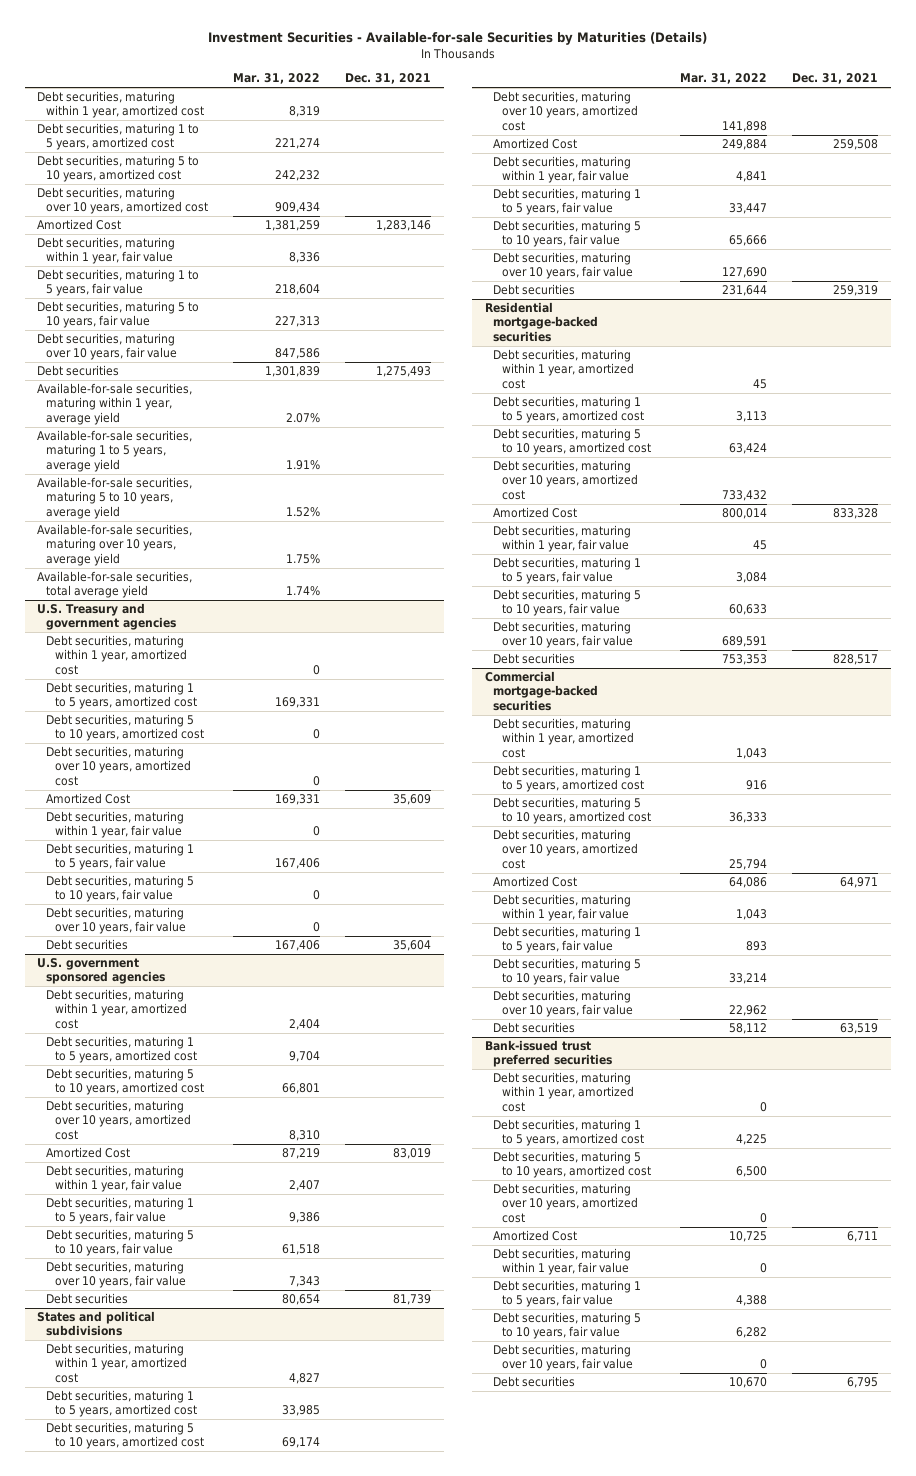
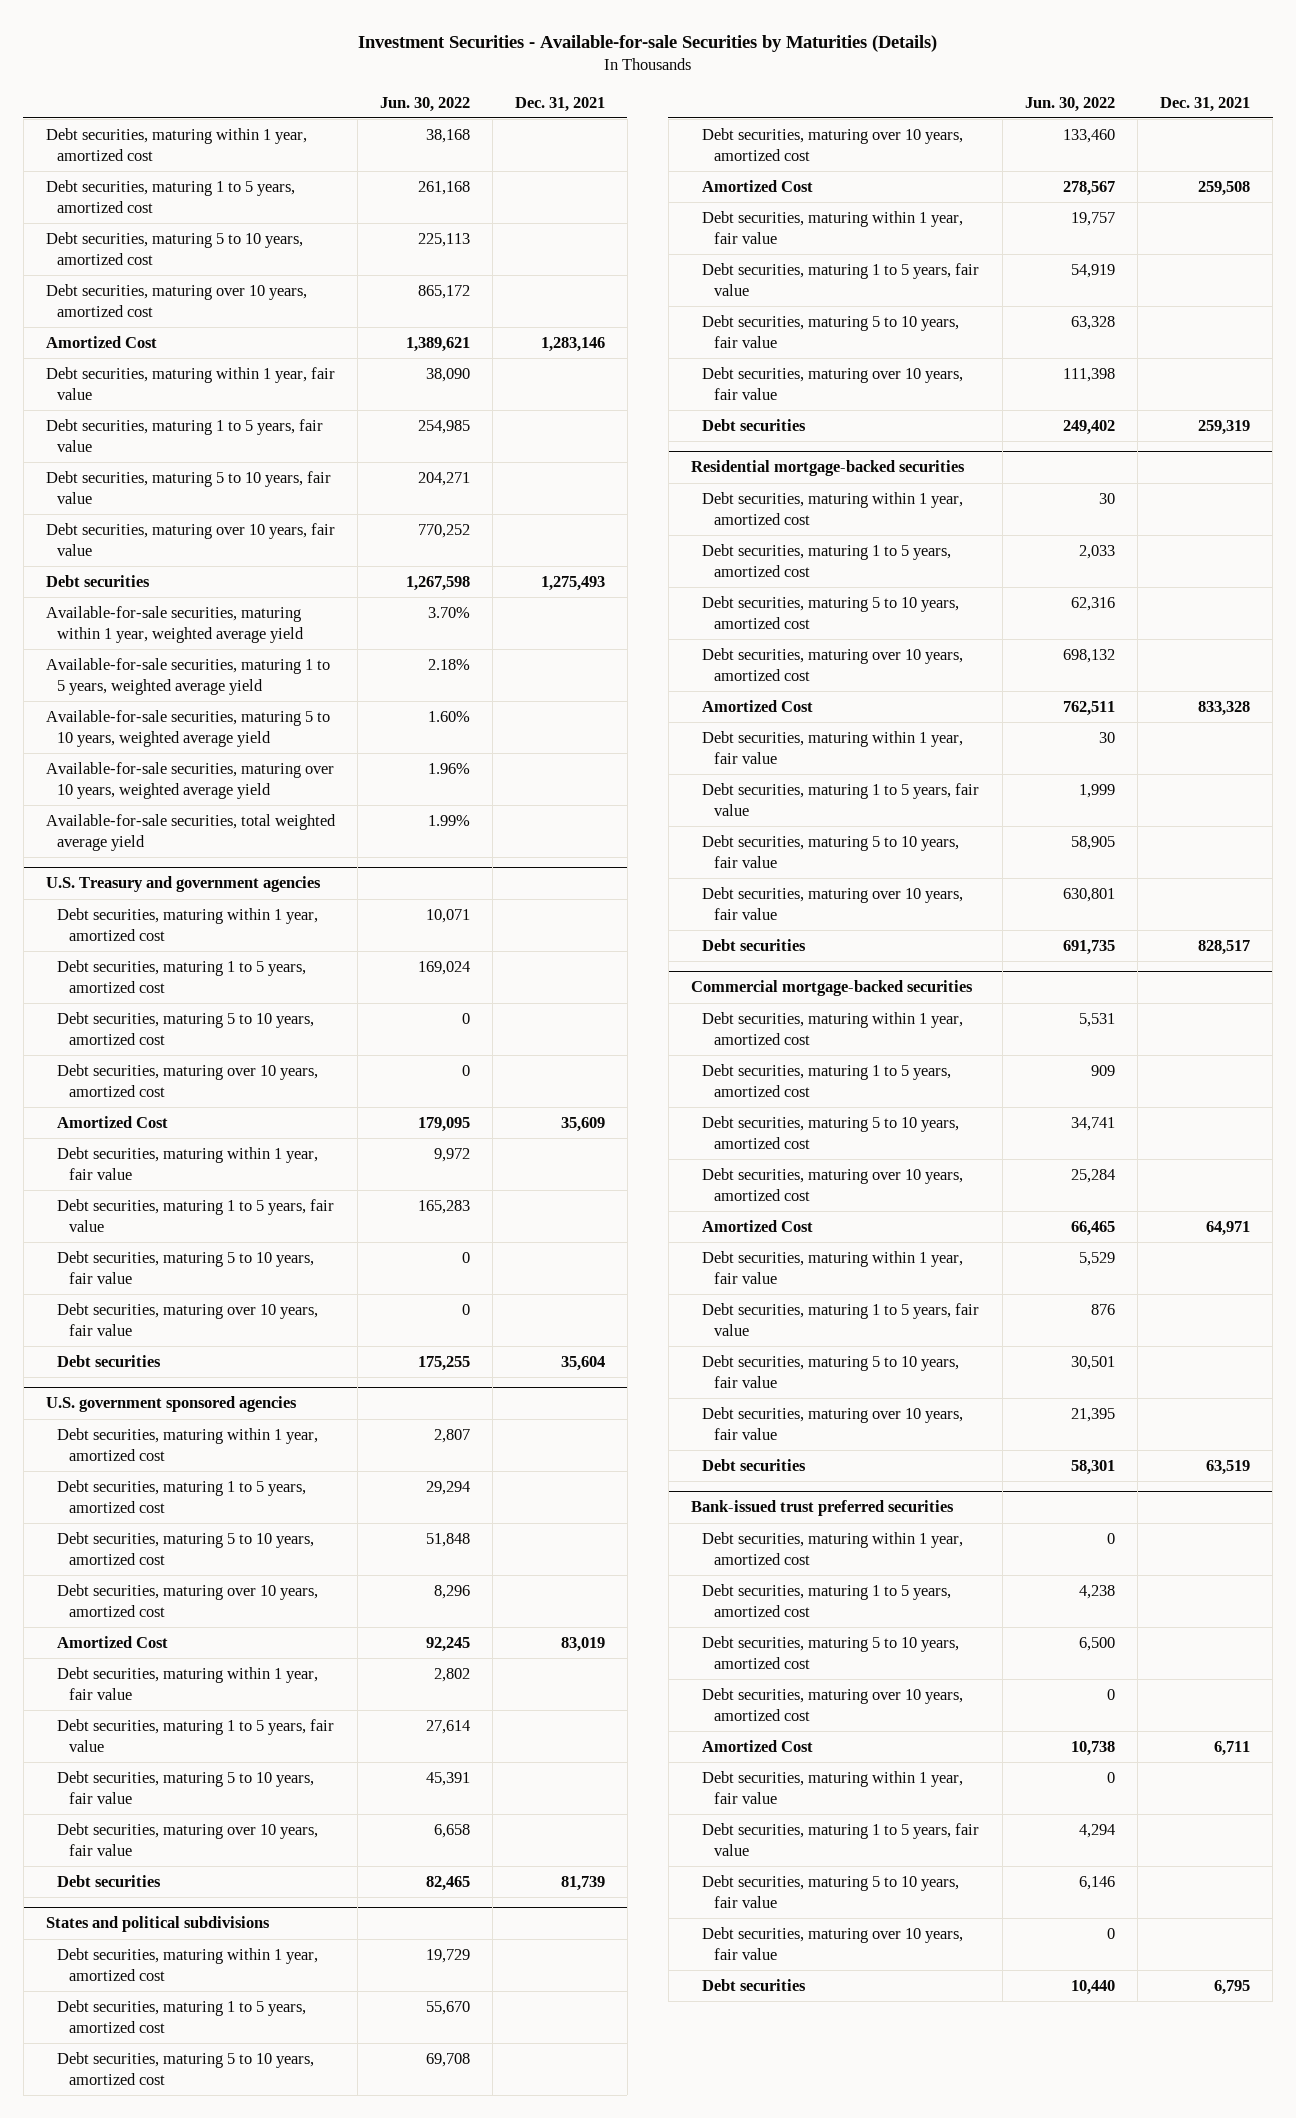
[233,73,321,85] Mar. 31, 2022 -> none
none -> [379,96,470,112] Jun. 30, 2022
[37,383,193,425] Available-for-sale securities, maturing within 1 year, average yield -> [45,605,305,643] Available-for-sale securities, maturing within 1 year, weighted average yield
[37,430,193,472] Available-for-sale securities, maturing 1 to 5 years, average yield -> [45,657,330,695] Available-for-sale securities, maturing 1 to 5 years, weighted average yield
[37,477,193,519] Available-for-sale securities, maturing 5 to 10 years, average yield -> [45,709,330,747] Available-for-sale securities, maturing 5 to 10 years, weighted average yield
[37,524,193,566] Available-for-sale securities, maturing over 10 years, average yield -> [45,761,334,799] Available-for-sale securities, maturing over 10 years, weighted average yield
[37,571,193,599] Available-for-sale securities, total average yield -> [45,813,336,851] Available-for-sale securities, total weighted average yield

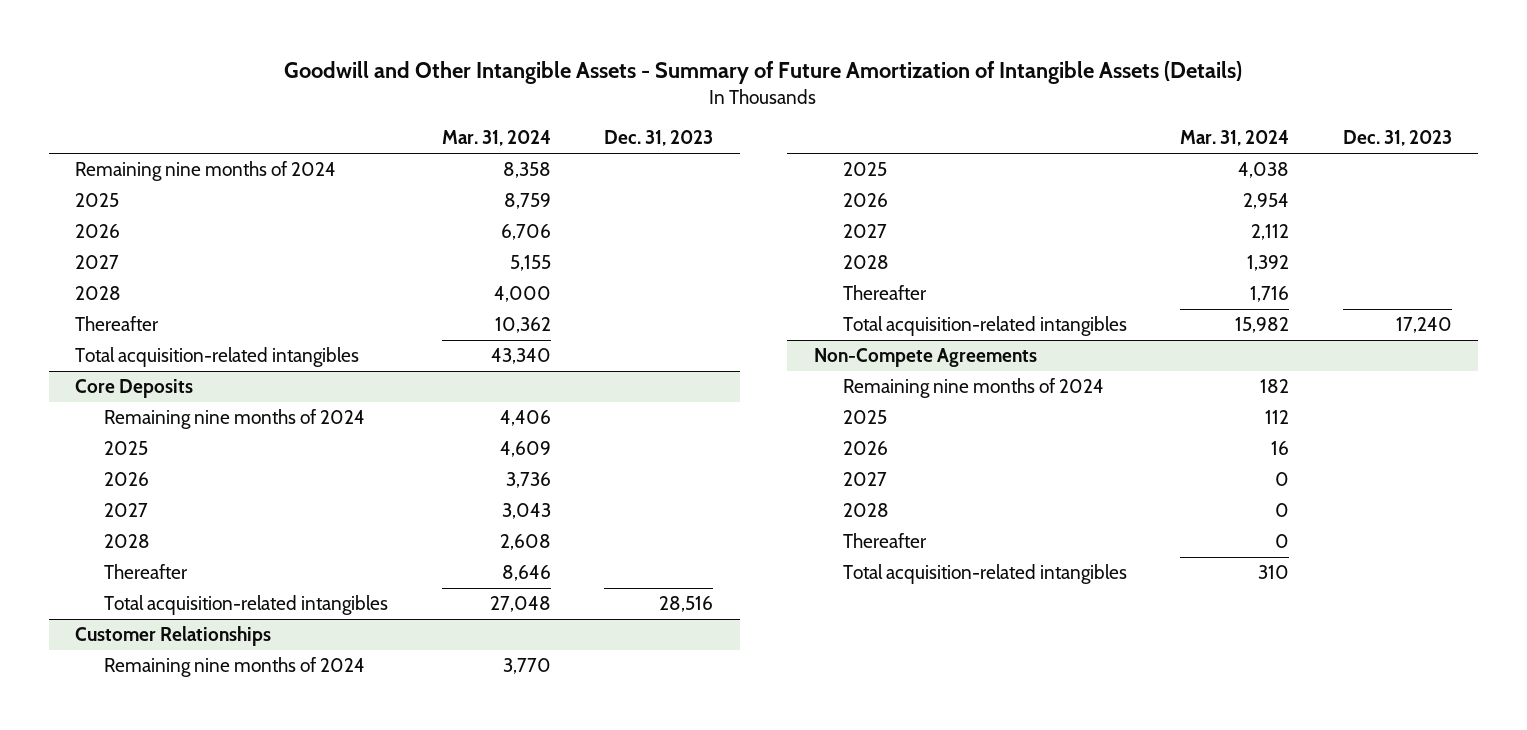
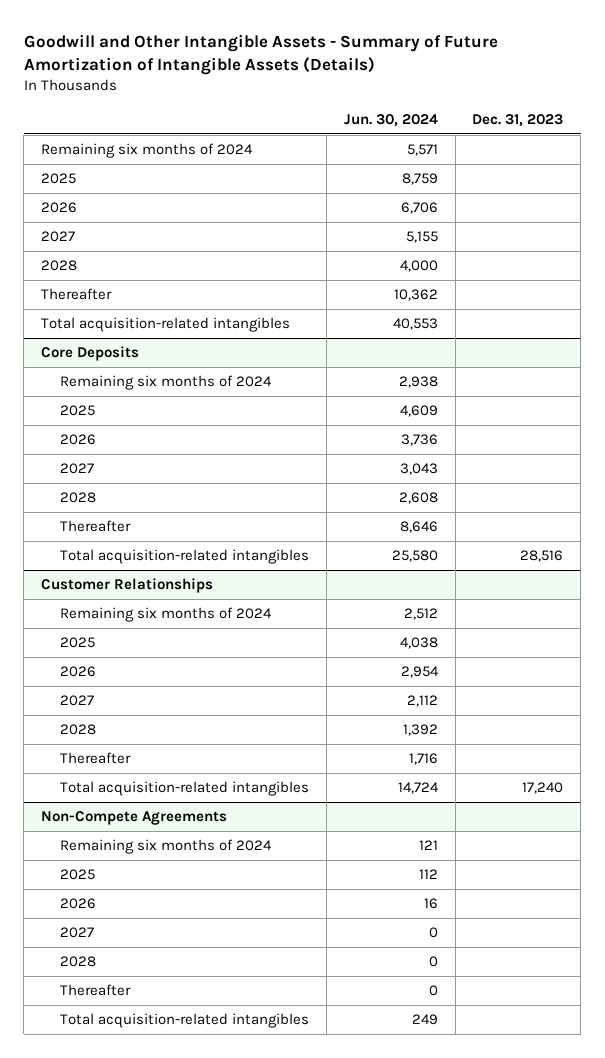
[441,130,551,147] Mar. 31, 2024 -> none
none -> [343,114,438,128] Jun. 30, 2024
[75,160,337,181] Remaining nine months of 2024 -> [41,142,254,158] Remaining six months of 2024
[104,408,366,429] Remaining nine months of 2024 -> [60,374,273,390] Remaining six months of 2024
[104,656,366,677] Remaining nine months of 2024 -> [60,606,273,622] Remaining six months of 2024
[842,377,1104,398] Remaining nine months of 2024 -> [60,838,273,854] Remaining six months of 2024

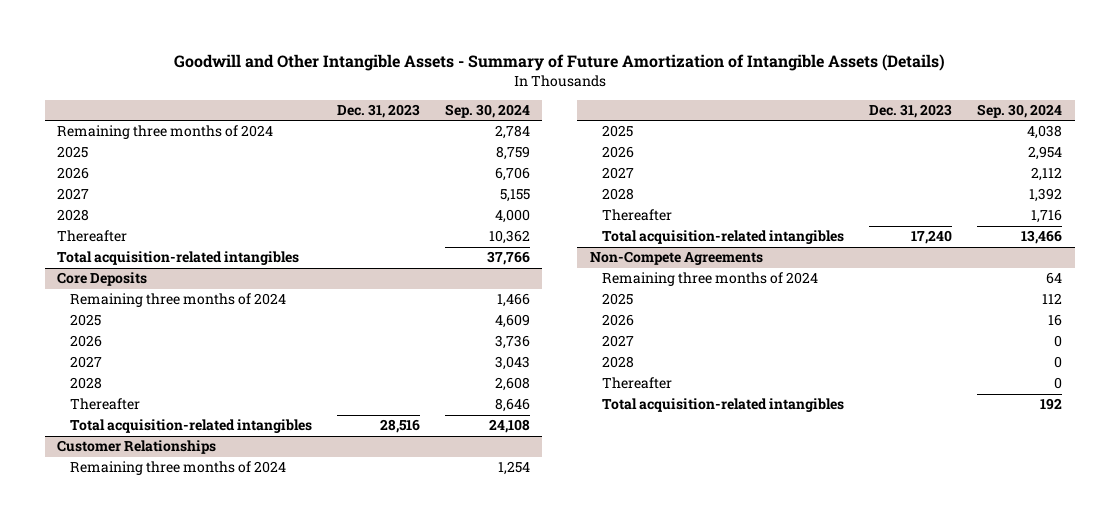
[343,114,438,128] Jun. 30, 2024 -> none
none -> [444,104,530,119] Sep. 30, 2024
[41,142,254,158] Remaining six months of 2024 -> [57,125,274,140] Remaining three months of 2024
[60,374,273,390] Remaining six months of 2024 -> [70,293,287,308] Remaining three months of 2024
[60,606,273,622] Remaining six months of 2024 -> [70,461,287,476] Remaining three months of 2024
[60,838,273,854] Remaining six months of 2024 -> [602,272,819,287] Remaining three months of 2024

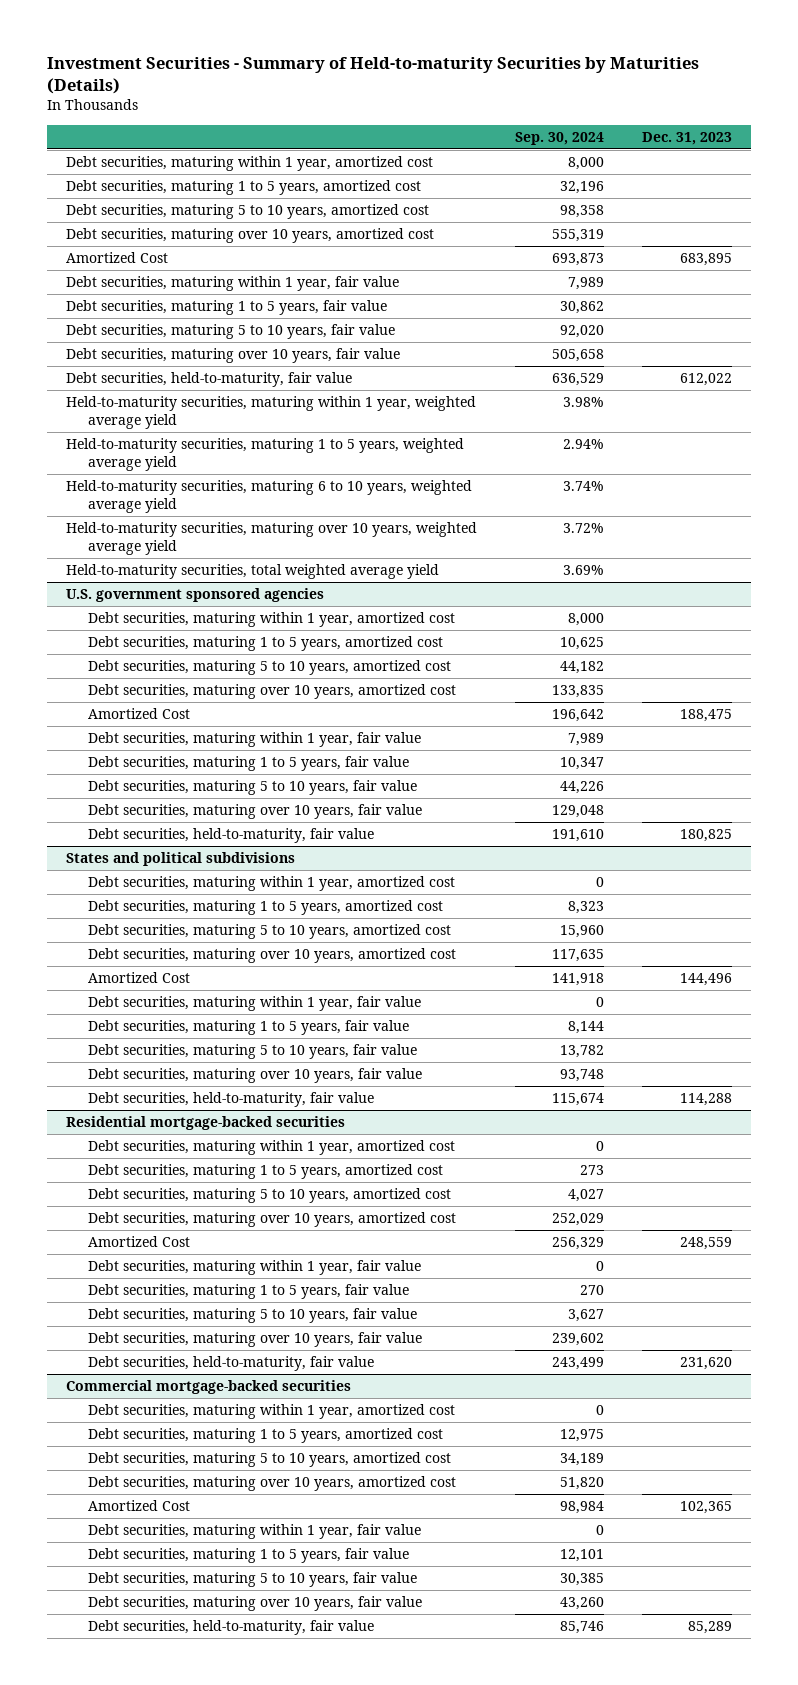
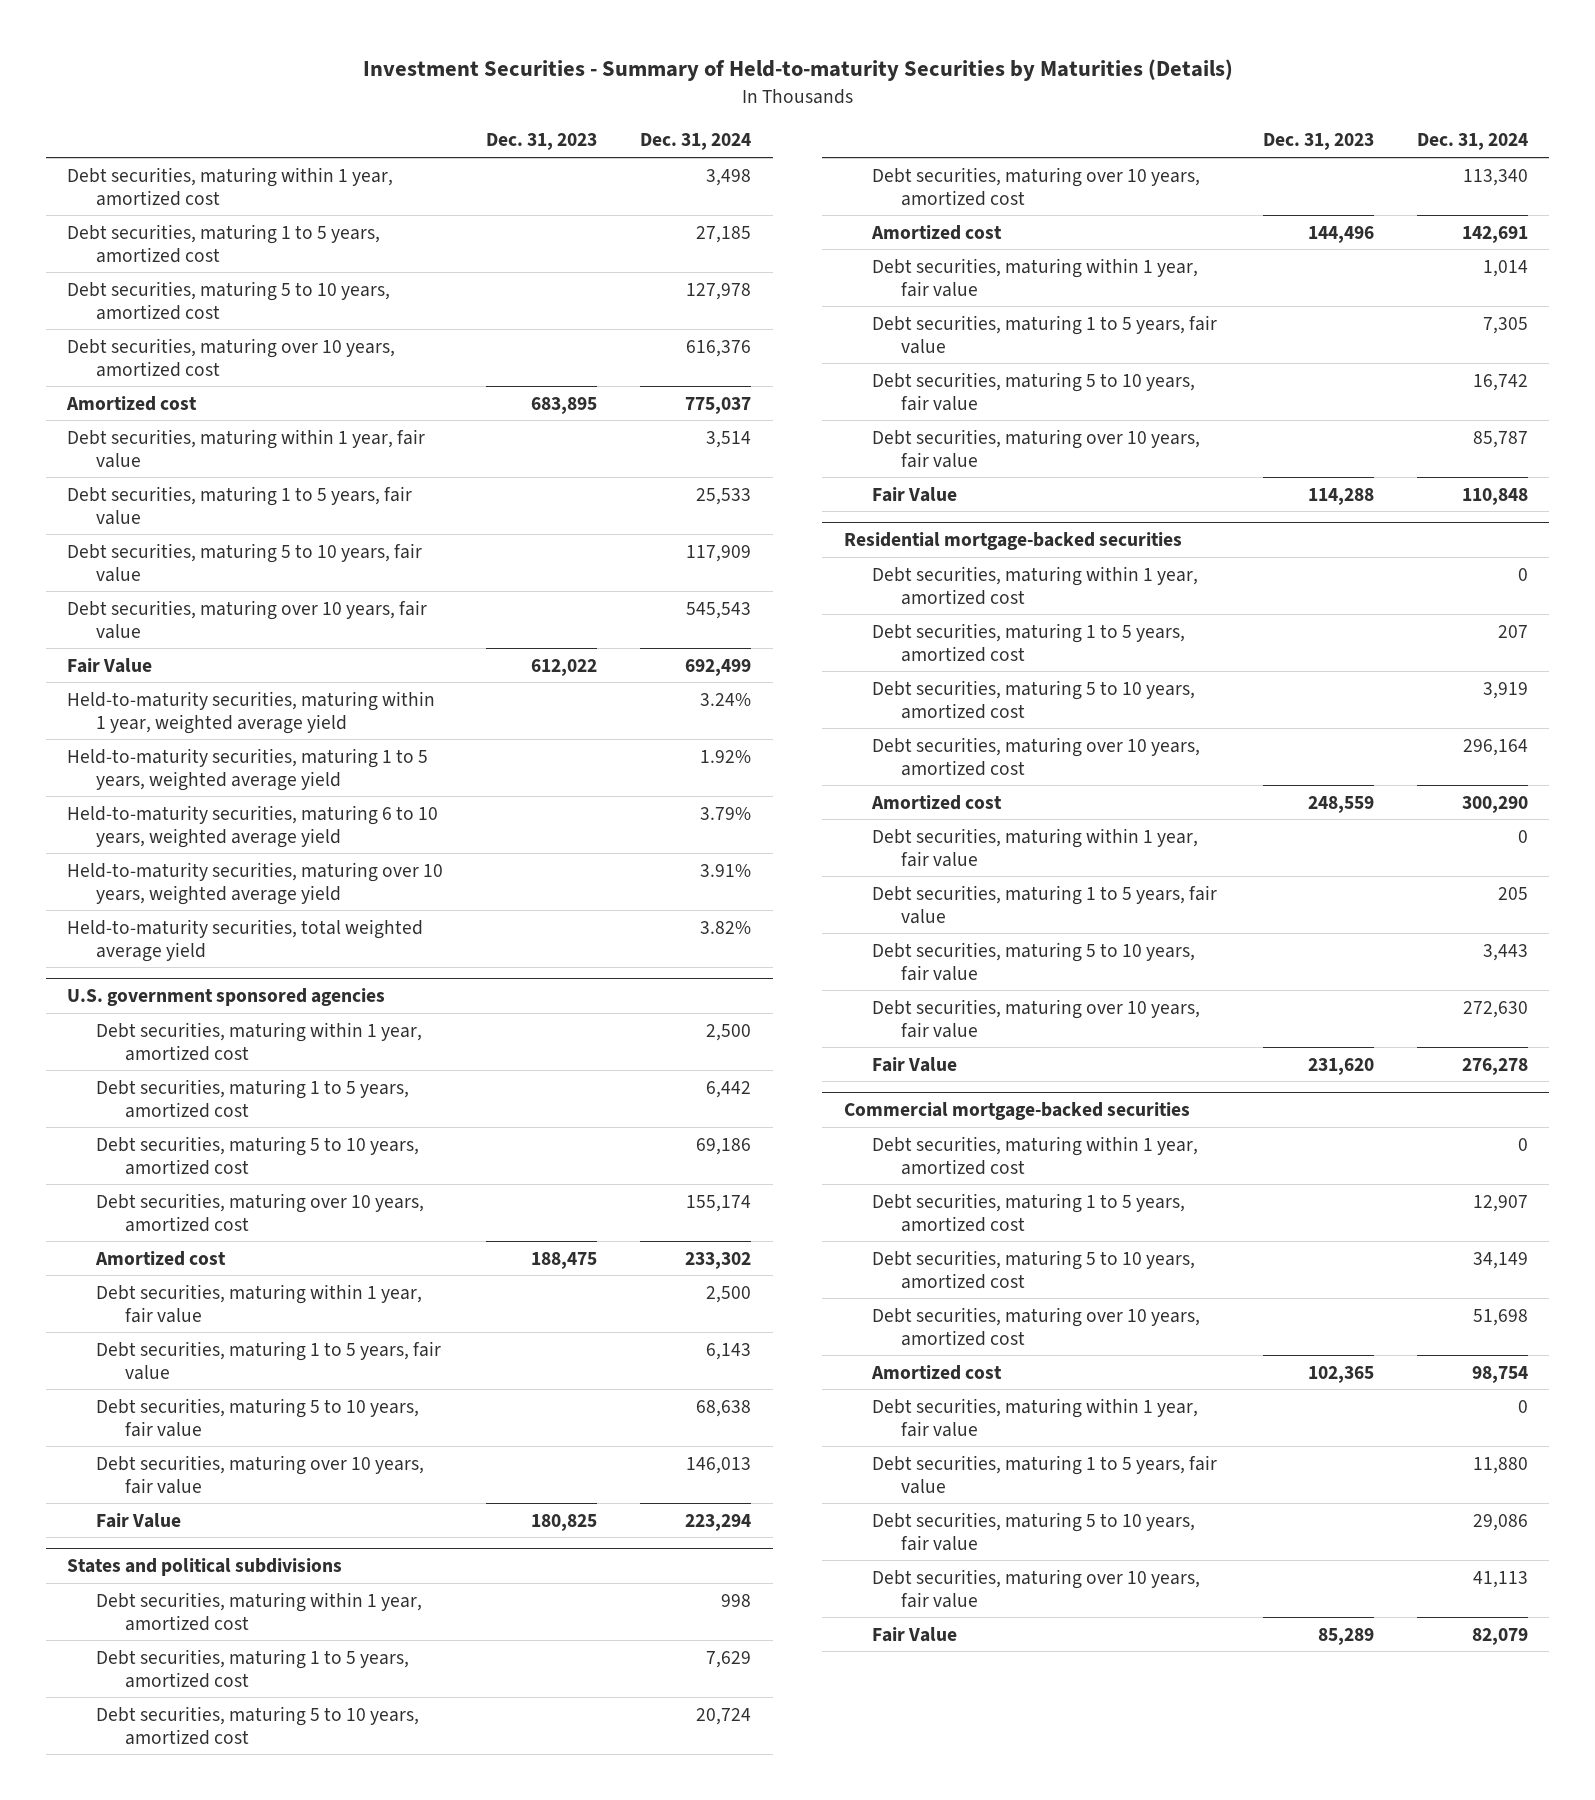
[515,131,605,145] Sep. 30, 2024 -> none
none -> [640,133,752,151] Dec. 31, 2024
[65,252,168,264] Amortized Cost -> [66,395,198,411] Amortized cost
[65,372,352,388] Debt securities, held-to-maturity, fair value -> [67,657,153,673] Fair Value
[87,708,190,720] Amortized Cost -> [95,1250,227,1266] Amortized cost
[87,828,374,844] Debt securities, held-to-maturity, fair value -> [96,1512,182,1528] Fair Value
[87,972,190,984] Amortized Cost -> [871,224,1003,240] Amortized cost
[87,1092,374,1108] Debt securities, held-to-maturity, fair value -> [872,486,958,502] Fair Value
[87,1236,190,1248] Amortized Cost -> [871,794,1003,810] Amortized cost
[87,1356,374,1372] Debt securities, held-to-maturity, fair value -> [872,1056,958,1072] Fair Value
[87,1500,190,1512] Amortized Cost -> [871,1364,1003,1380] Amortized cost
[87,1620,374,1636] Debt securities, held-to-maturity, fair value -> [872,1626,958,1642] Fair Value

